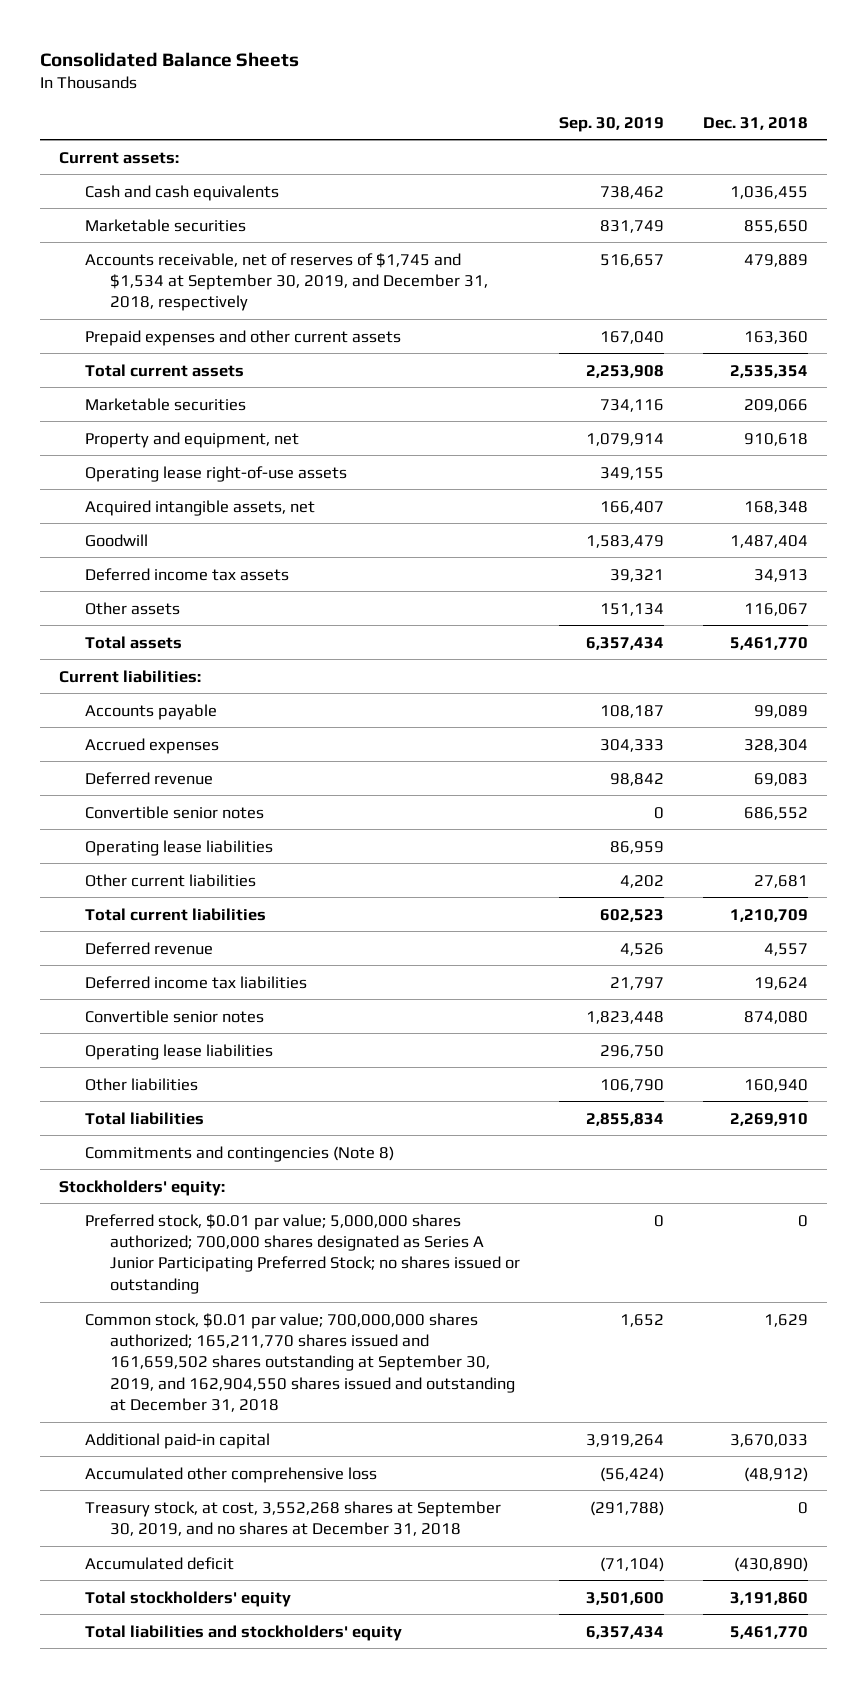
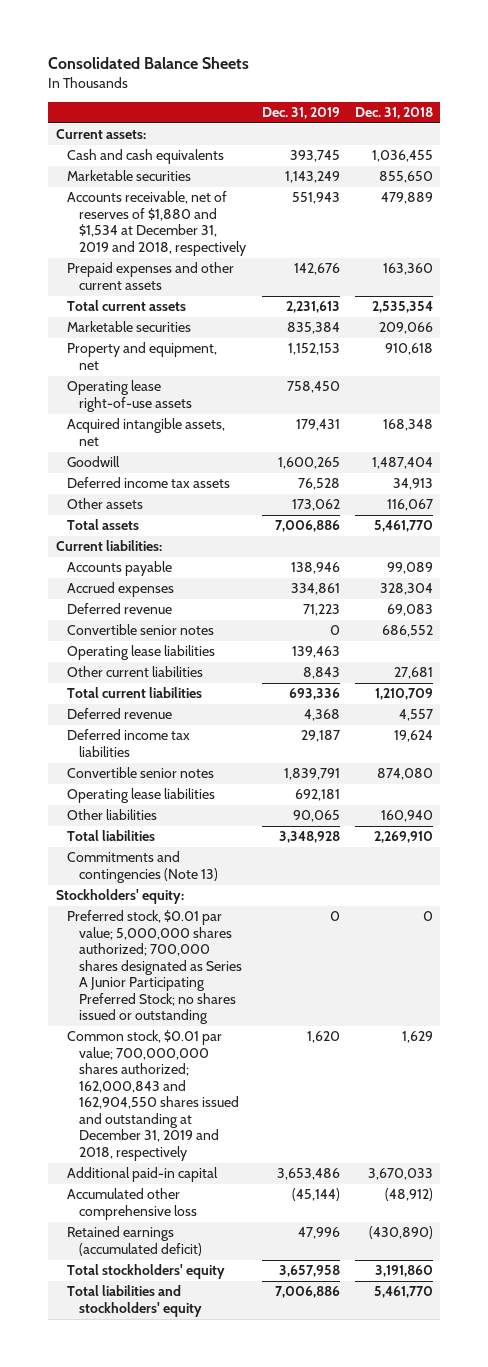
[558,116,664,132] Sep. 30, 2019 -> none
none -> [261,107,340,120] Dec. 31, 2019
[84,252,488,312] Accounts receivable, net of reserves of $1,745 and $1,534 at September 30, 2019, and December 31, 2018, respectively -> [67,191,247,256] Accounts receivable, net of reserves of $1,880 and $1,534 at December 31, 2019 and 2018, respectively
[84,1145,394,1162] Commitments and contingencies (Note 8) -> [67,851,219,883] Commitments and contingencies (Note 13)
[84,1312,515,1413] Common stock, $0.01 par value; 700,000,000 shares authorized; 165,211,770 shares issued and 161,659,502 shares outstanding at September 30, 2019, and 162,904,550 shares issued and outstanding at December 31, 2018 -> [67,1030,240,1161] Common stock, $0.01 par value; 700,000,000 shares authorized; 162,000,843 and 162,904,550 shares issued and outstanding at December 31, 2019 and 2018, respectively
[84,1500,501,1536] Treasury stock, at cost, 3,552,268 shares at September 30, 2019, and no shares at December 31, 2018 -> none
[84,1556,234,1570] Accumulated deficit -> [67,1226,203,1256] Retained earnings (accumulated deficit)

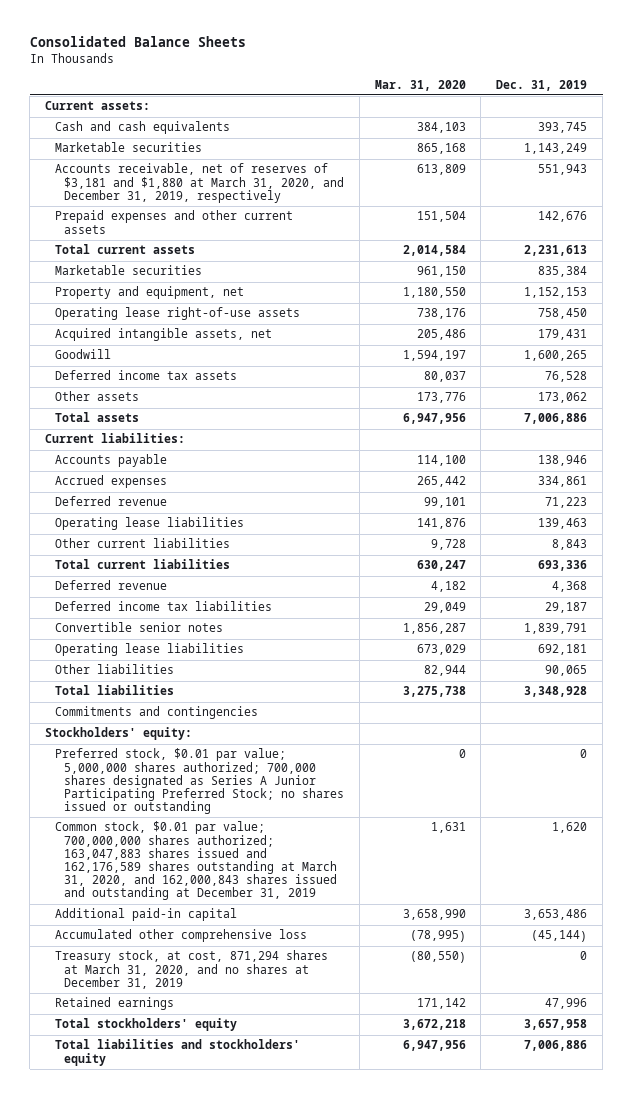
[354,107,433,120] Dec. 31, 2018 -> none
none -> [374,79,466,91] Mar. 31, 2020
[67,191,247,256] Accounts receivable, net of reserves of $1,880 and $1,534 at December 31, 2019 and 2018, respectively -> [54,163,345,203] Accounts receivable, net of reserves of $3,181 and $1,880 at March 31, 2020, and December 31, 2019, respectively
[67,624,215,636] Convertible senior notes -> none
[67,851,219,883] Commitments and contingencies (Note 13) -> [54,706,258,720] Commitments and contingencies
[67,1030,240,1161] Common stock, $0.01 par value; 700,000,000 shares authorized; 162,000,843 and 162,904,550 shares issued and outstanding at December 31, 2019 and 2018, respectively -> [54,821,338,901] Common stock, $0.01 par value; 700,000,000 shares authorized; 163,047,883 shares issued and 162,176,589 shares outstanding at March 31, 2020, and 162,000,843 shares issued and outstanding at December 31, 2019
none -> [54,950,328,989] Treasury stock, at cost, 871,294 shares at March 31, 2020, and no shares at December 31, 2019
[67,1226,203,1256] Retained earnings (accumulated deficit) -> [54,997,174,1011] Retained earnings

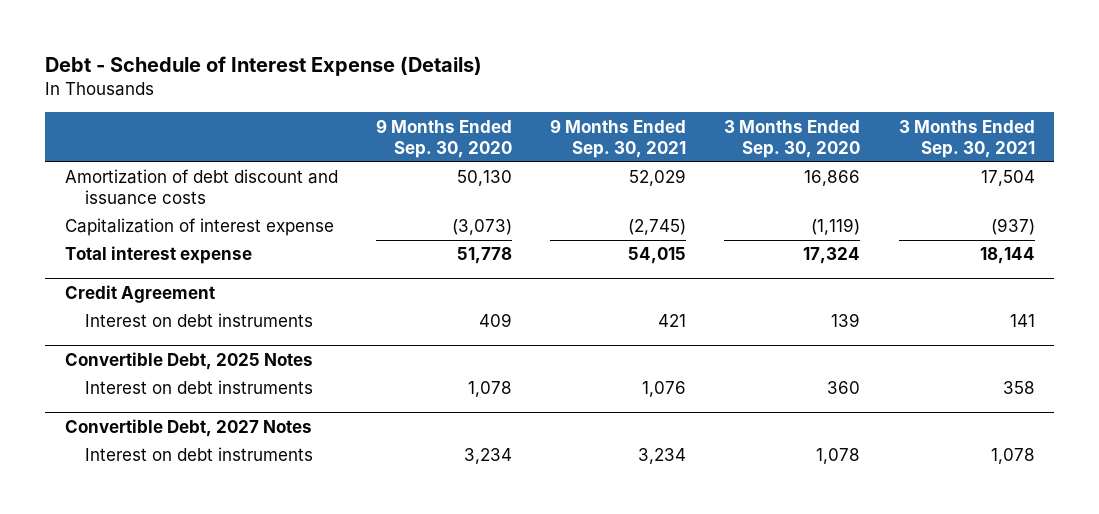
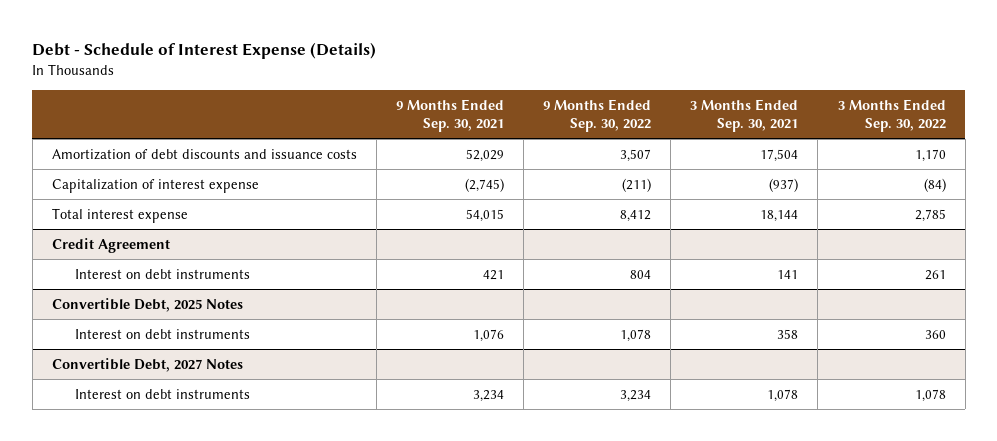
[375,118,512,158] 9 Months Ended Sep. 30, 2020 -> none
[724,119,861,158] 3 Months Ended Sep. 30, 2020 -> none
none -> [543,98,652,132] 9 Months Ended Sep. 30, 2022
none -> [837,98,946,132] 3 Months Ended Sep. 30, 2022
[64,169,338,206] Amortization of debt discount and issuance costs -> [51,148,357,160] Amortization of debt discounts and issuance costs

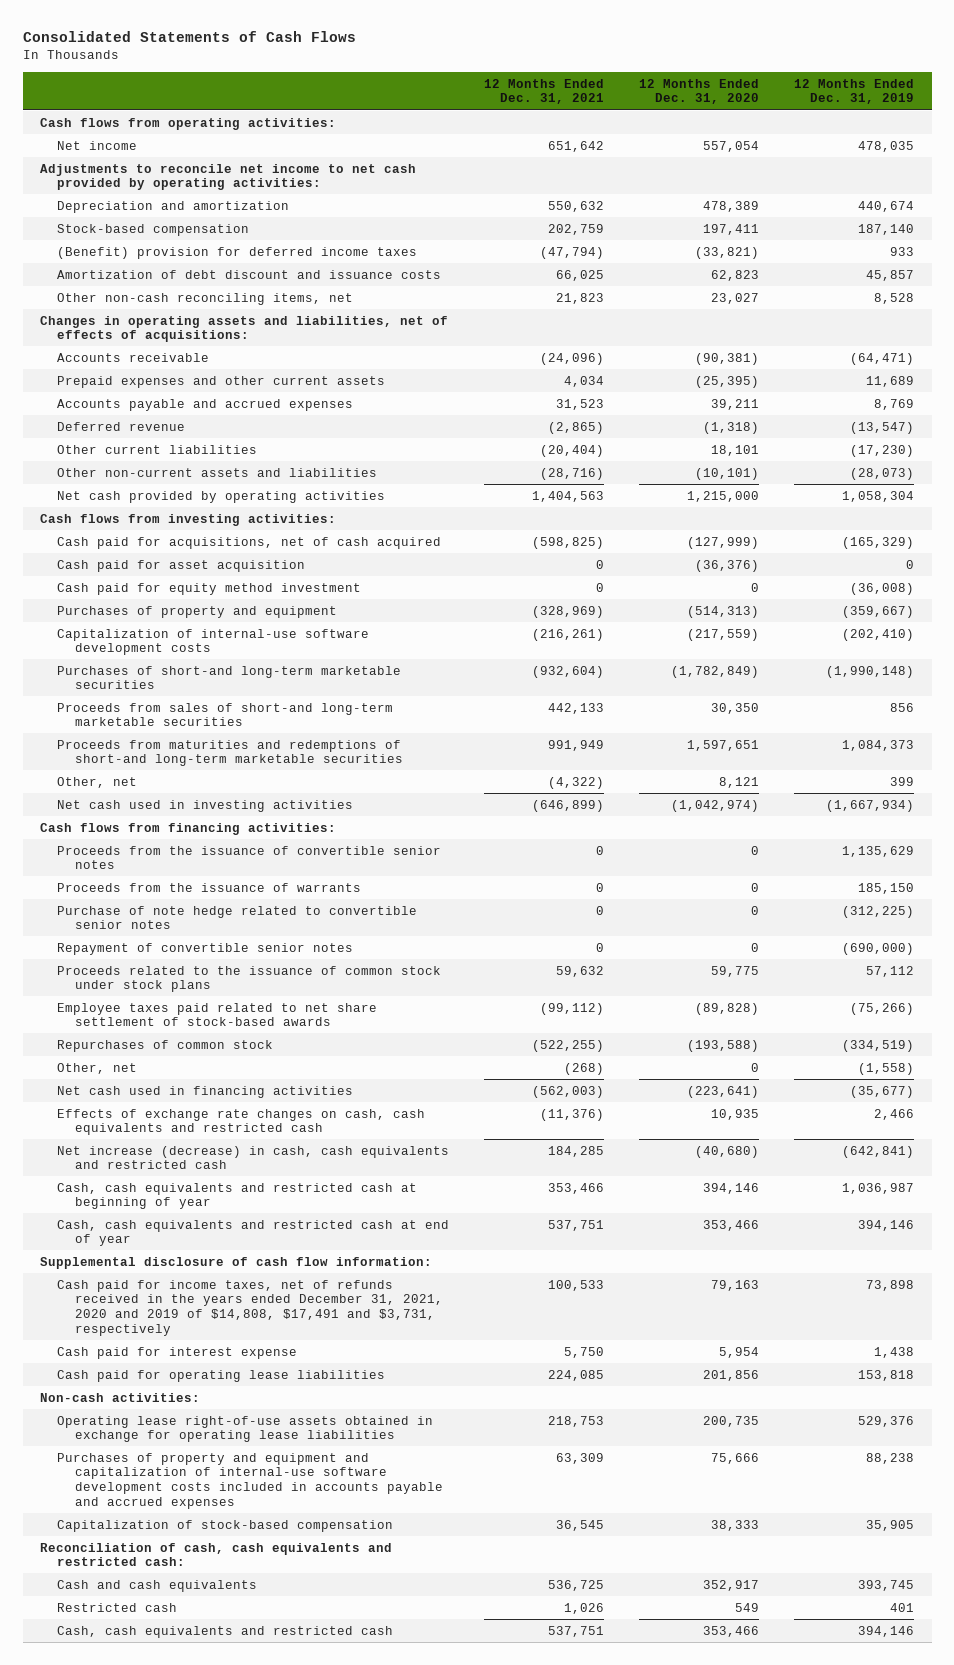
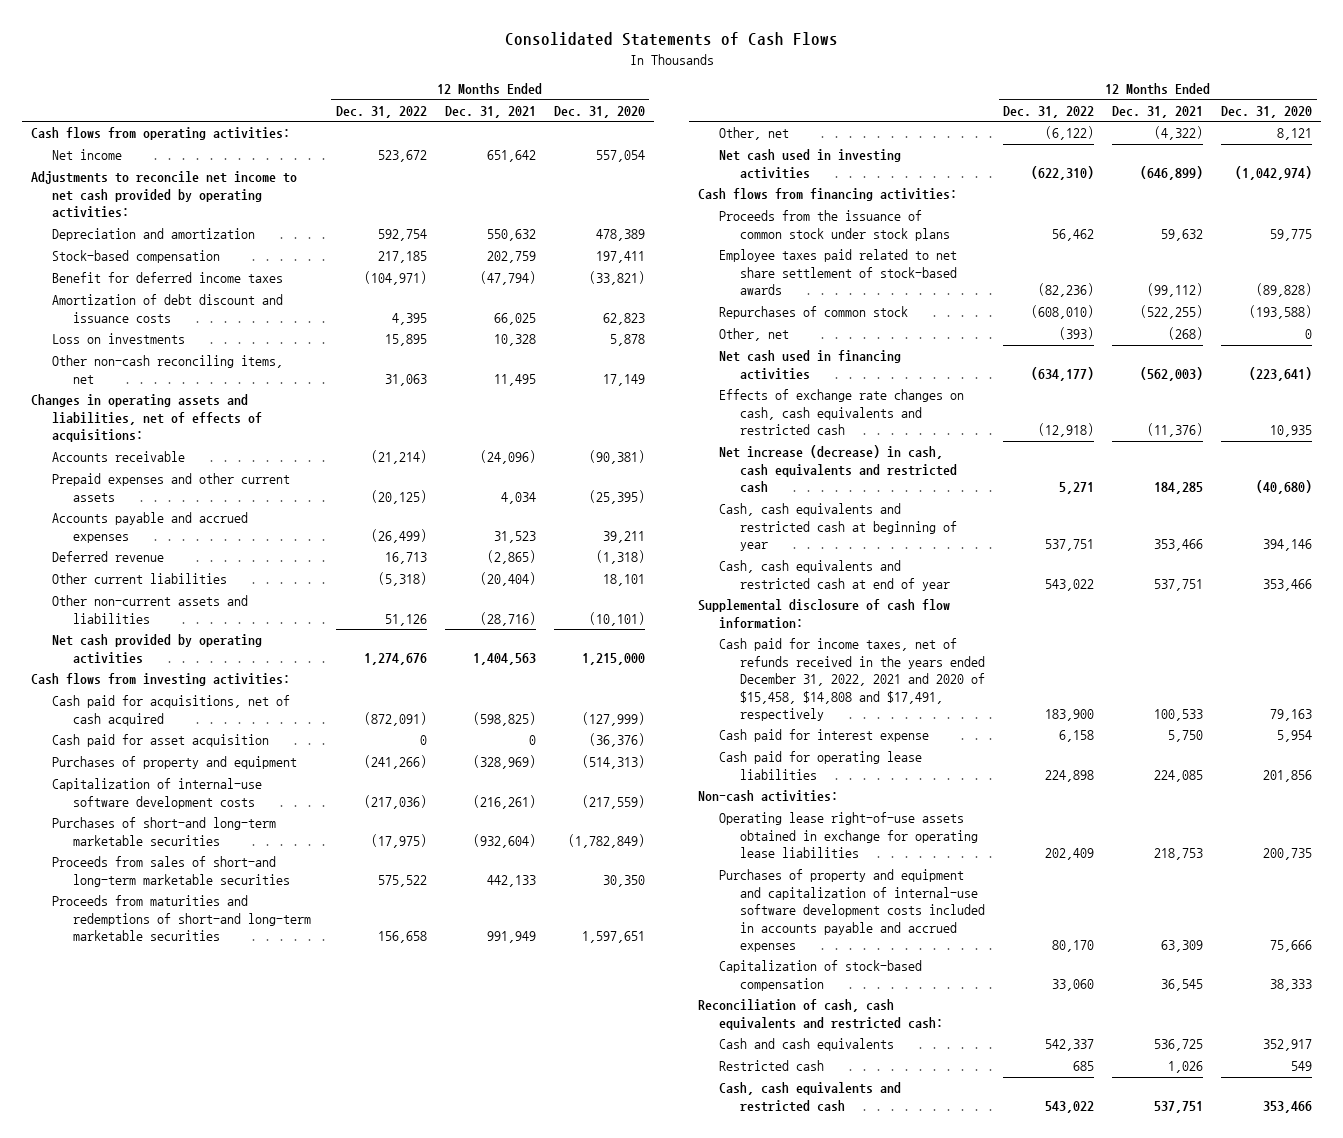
[794,78,915,105] 12 Months Ended Dec. 31, 2019 -> none
none -> [335,105,427,118] Dec. 31, 2022
[57,246,418,259] (Benefit) provision for deferred income taxes -> [52,272,284,284] Benefit for deferred income taxes
none -> [52,333,186,345] Loss on investments
[556,292,605,304] 21,823 -> [493,373,536,386] 11,495
[711,292,760,304] 23,027 -> [602,373,645,386] 17,149
[57,582,362,595] Cash paid for equity method investment -> none
[57,845,442,870] Proceeds from the issuance of convertible senior notes -> none
[57,882,362,892] Proceeds from the issuance of warrants -> none
[57,905,418,930] Purchase of note hedge related to convertible senior notes -> none
[57,942,354,955] Repayment of convertible senior notes -> none
[57,965,442,993] Proceeds related to the issuance of common stock under stock plans -> [719,210,951,241] Proceeds from the issuance of common stock under stock plans
[57,1279,443,1336] Cash paid for income taxes, net of refunds received in the years ended December 31, 2021, 2020 and 2019 of $14,808, $17,491 and $3,731, respectively -> [719,638,986,722] Cash paid for income taxes, net of refunds received in the years ended December 31, 2022, 2021 and 2020 of $15,458, $14,808 and $17,491, respectively

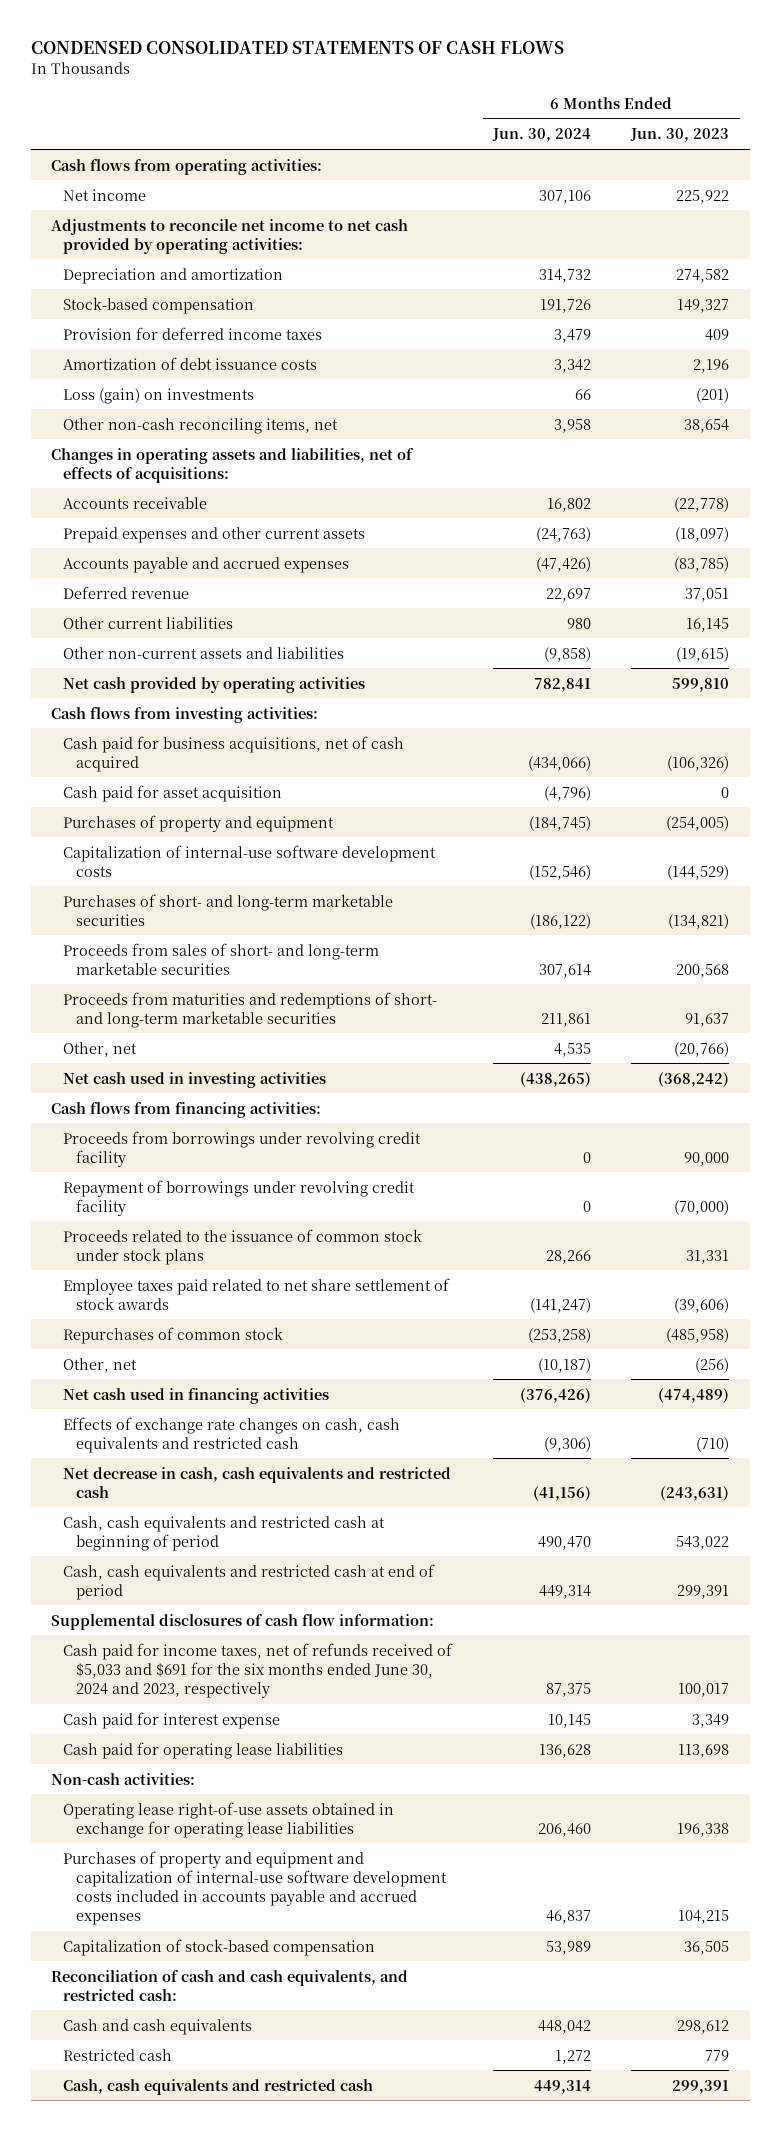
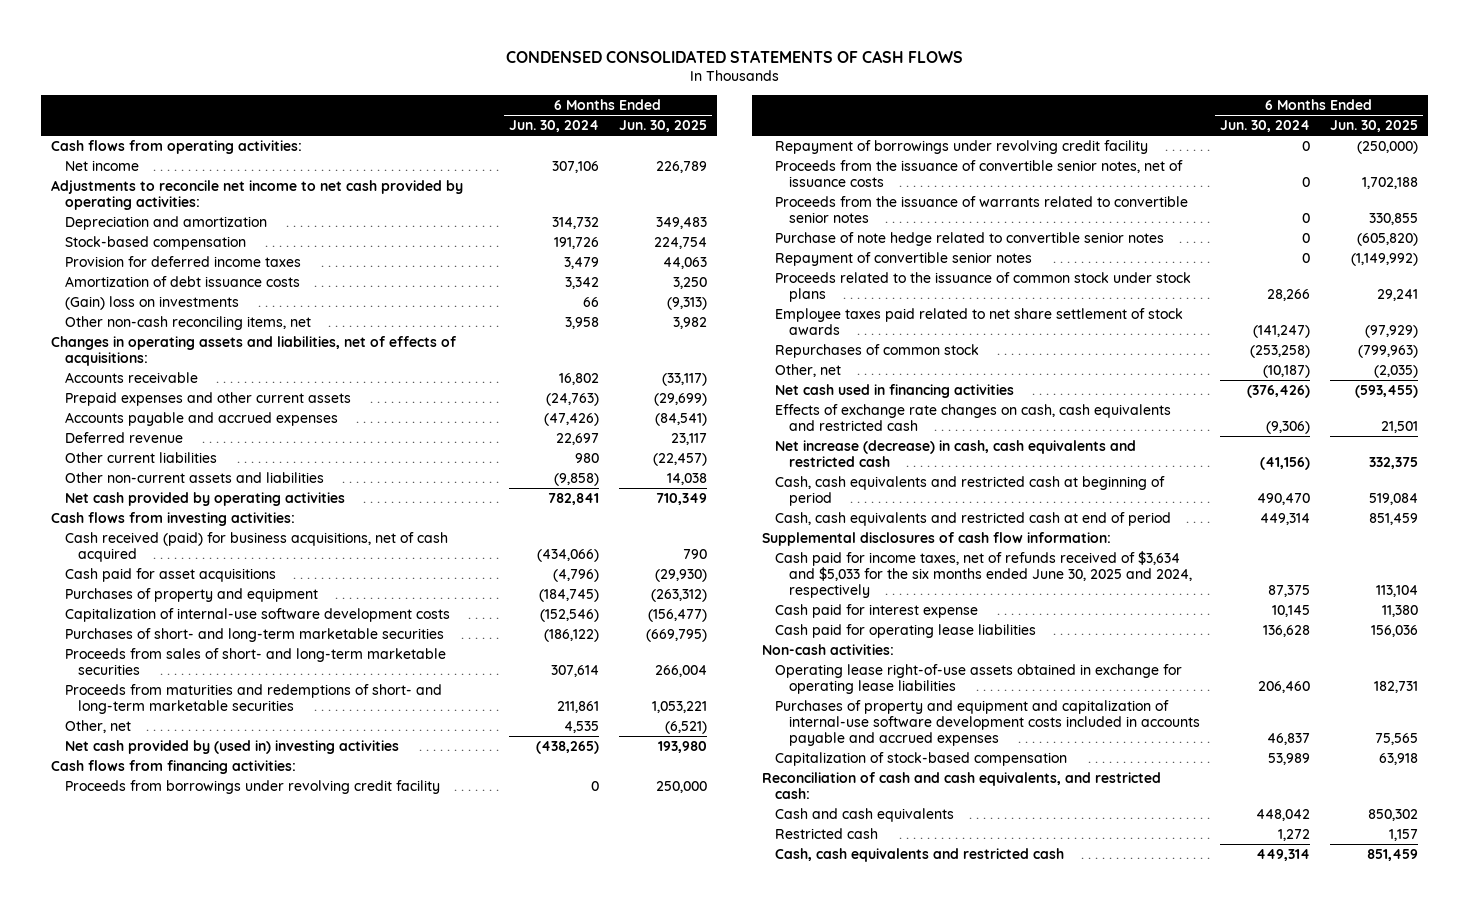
[630,128,730,143] Jun. 30, 2023 -> none
none -> [619,120,708,133] Jun. 30, 2025
[63,387,255,404] Loss (gain) on investments -> [64,295,239,310] (Gain) loss on investments
[63,735,405,772] Cash paid for business acquisitions, net of cash acquired -> [64,531,448,562] Cash received (paid) for business acquisitions, net of cash acquired
[63,784,283,802] Cash paid for asset acquisition -> [64,567,276,582] Cash paid for asset acquisitions
[63,1071,327,1088] Net cash used in investing activities -> [64,739,399,754] Net cash provided by (used in) investing activities
none -> [775,159,1184,187] Proceeds from the issuance of convertible senior notes, net of issuance costs
none -> [775,195,1189,223] Proceeds from the issuance of warrants related to convertible senior notes
none -> [775,231,1165,246] Purchase of note hedge related to convertible senior notes
none -> [775,251,1033,266] Repayment of convertible senior notes
[63,1466,452,1498] Net decrease in cash, cash equivalents and restricted cash -> [775,439,1137,467] Net increase (decrease) in cash, cash equivalents and restricted cash
[63,1642,454,1698] Cash paid for income taxes, net of refunds received of $5,033 and $691 for the six months ended June 30, 2024 and 2023, respectively -> [775,550,1192,599] Cash paid for income taxes, net of refunds received of $3,634 and $5,033 for the six months ended June 30, 2025 and 2024, respectively

